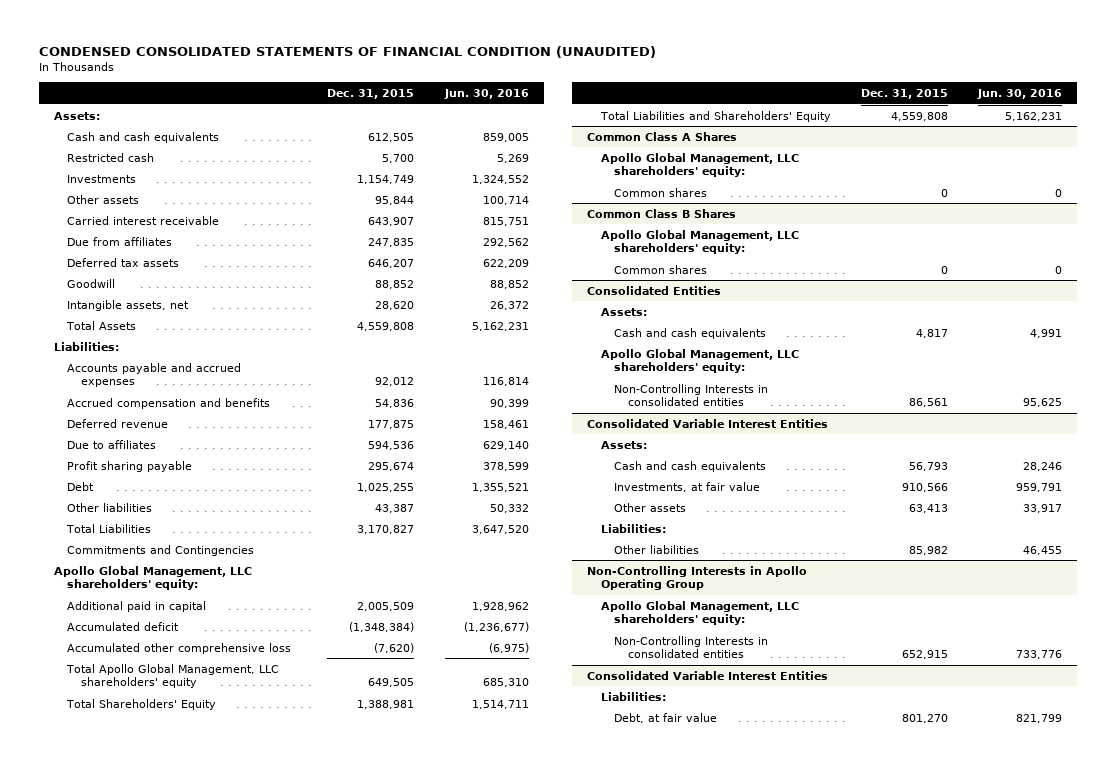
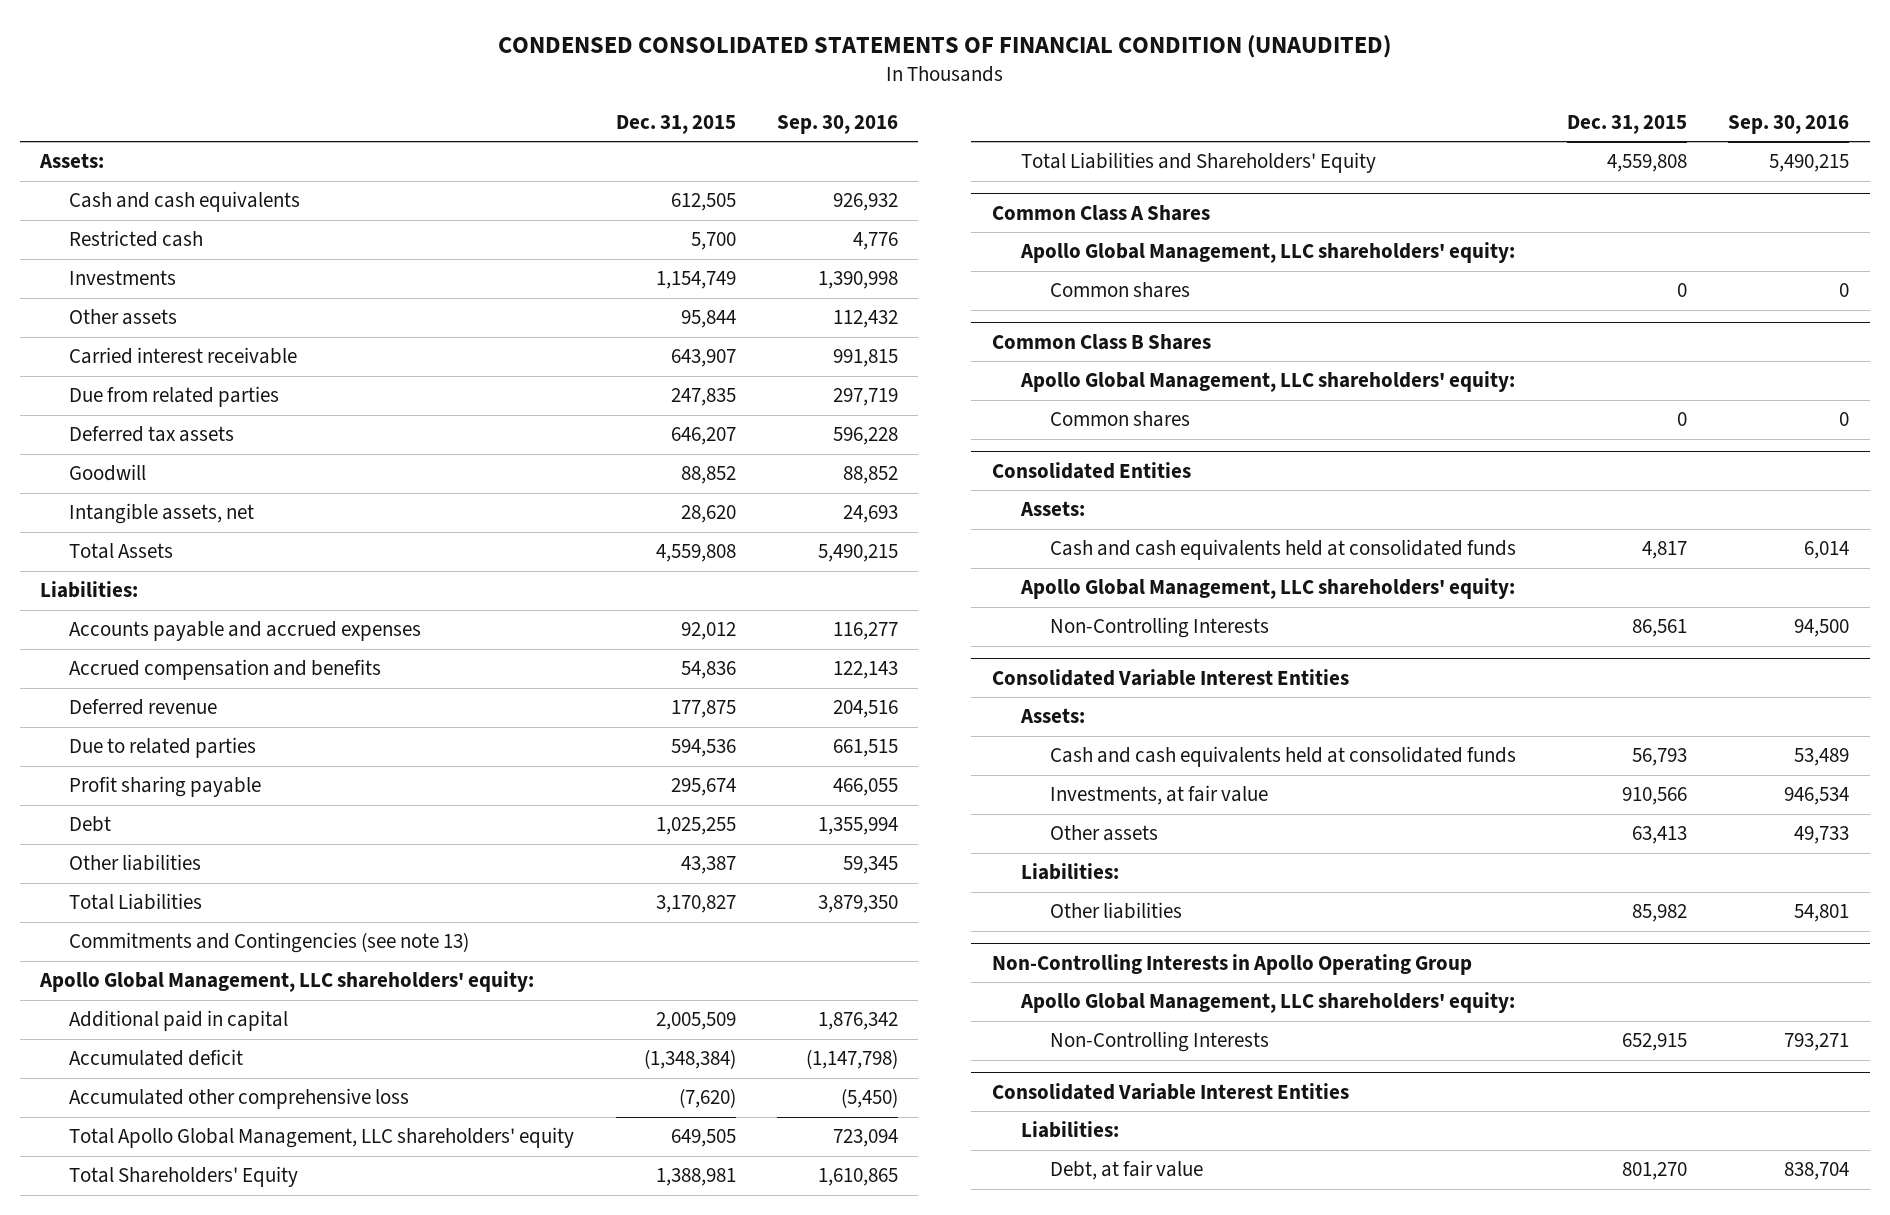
[443,89,529,100] Jun. 30, 2016 -> none
none -> [776,114,898,134] Sep. 30, 2016
[67,236,173,246] Due from affiliates -> [69,386,280,408] Due from related parties
[67,439,157,449] Due to affiliates -> [69,737,257,759] Due to related parties
[67,544,255,556] Commitments and Contingencies -> [69,932,470,954] Commitments and Contingencies (see note 13)
[614,327,767,339] Cash and cash equivalents -> [1049,539,1516,561] Cash and cash equivalents held at consolidated funds
[614,383,769,407] Non-Controlling Interests in consolidated entities -> [1049,617,1269,639] Non-Controlling Interests
[614,460,767,472] Cash and cash equivalents -> [1049,746,1516,768] Cash and cash equivalents held at consolidated funds
[614,635,769,659] Non-Controlling Interests in consolidated entities -> [1049,1031,1269,1053] Non-Controlling Interests

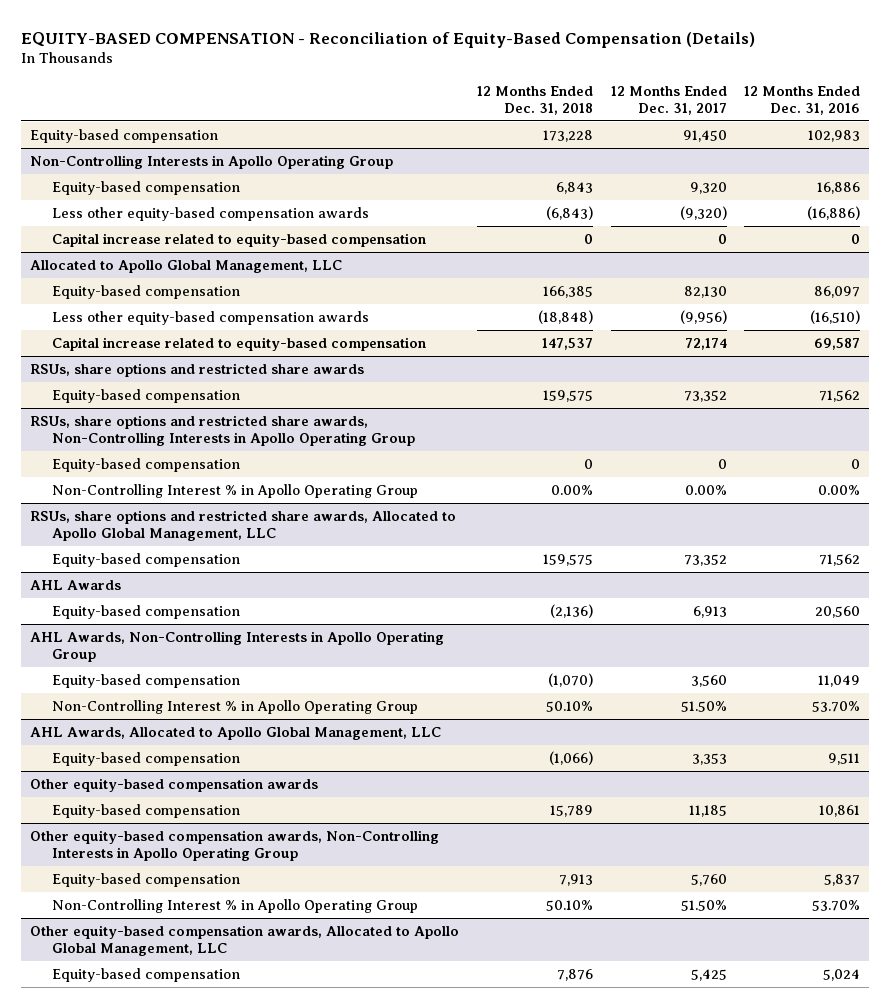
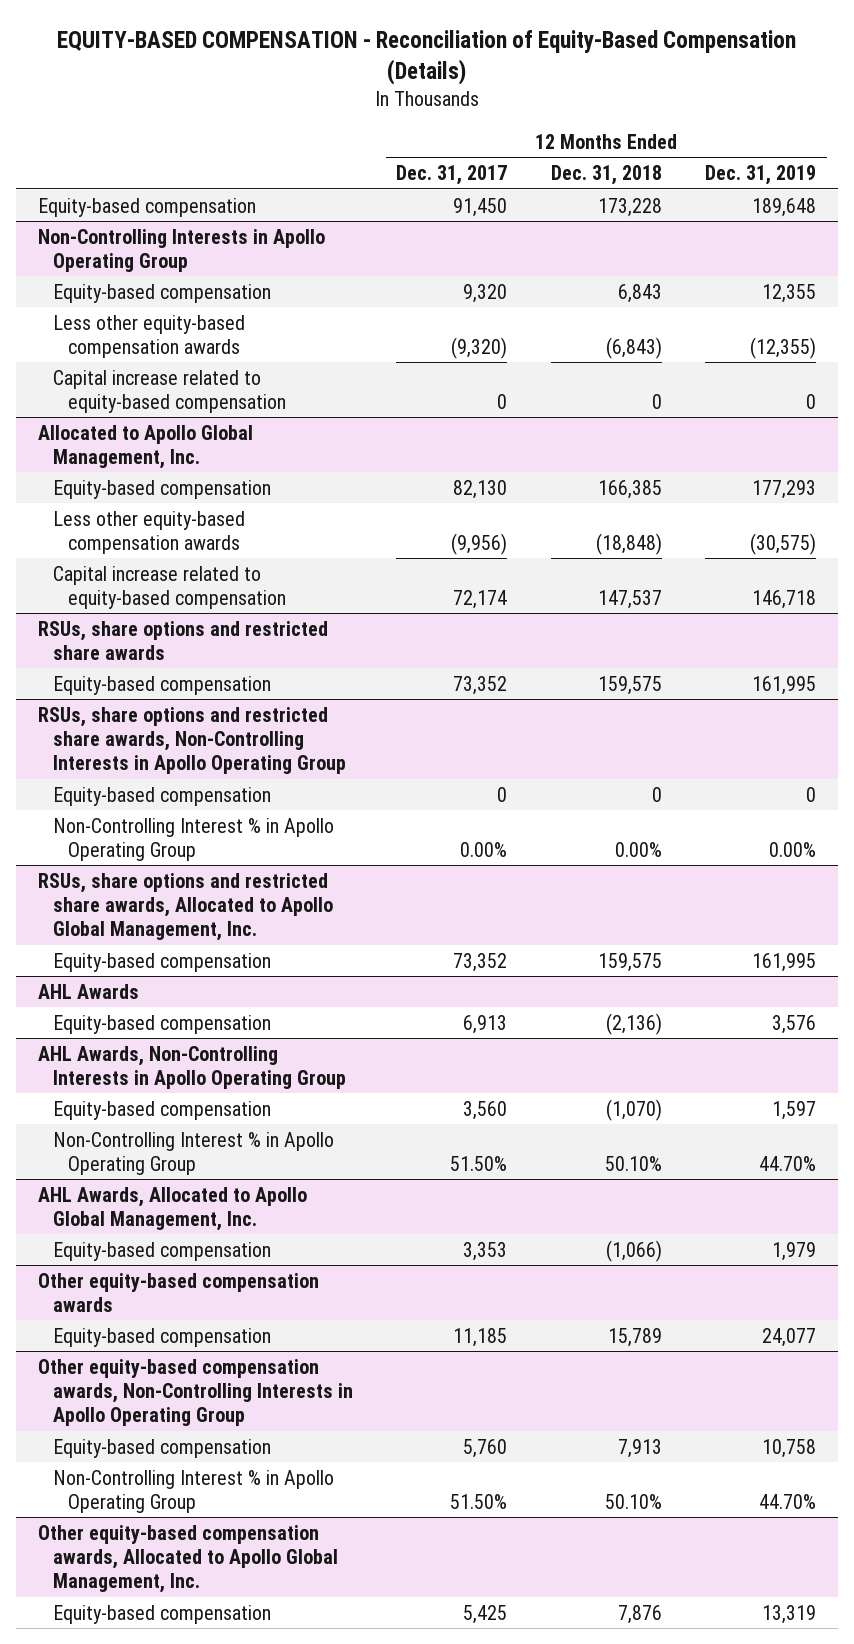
[744,85,861,115] 12 Months Ended Dec. 31, 2016 -> none
none -> [704,165,816,186] Dec. 31, 2019
[30,259,343,273] Allocated to Apollo Global Management, LLC -> [38,424,254,469] Allocated to Apollo Global Management, Inc.
[30,509,457,542] RSUs, share options and restricted share awards, Allocated to Apollo Global Management, LLC -> [38,872,334,942] RSUs, share options and restricted share awards, Allocated to Apollo Global Management, Inc.
[30,726,442,740] AHL Awards, Allocated to Apollo Global Management, LLC -> [38,1186,308,1231] AHL Awards, Allocated to Apollo Global Management, Inc.
[30,924,460,957] Other equity-based compensation awards, Allocated to Apollo Global Management, LLC -> [38,1524,339,1594] Other equity-based compensation awards, Allocated to Apollo Global Management, Inc.

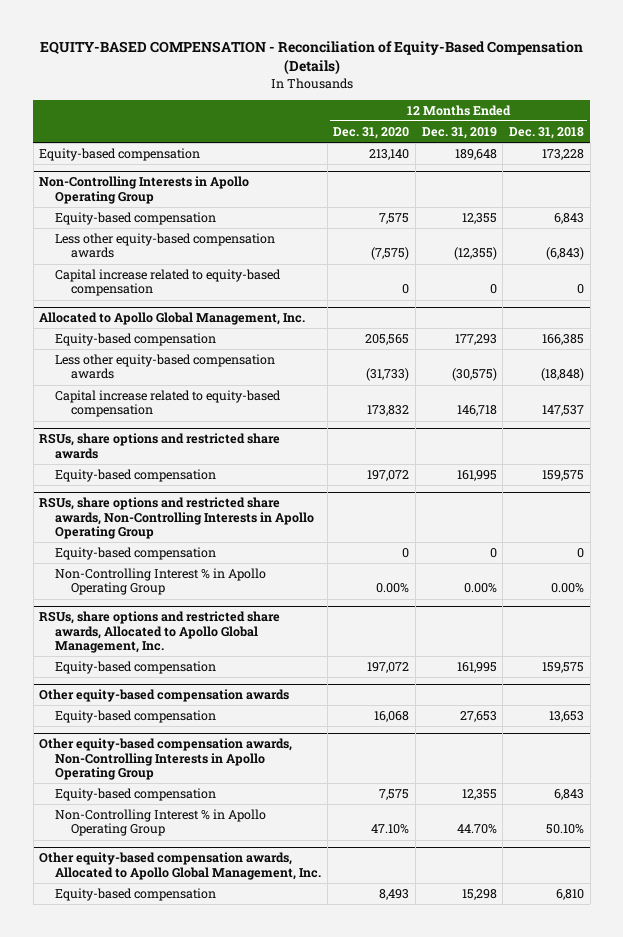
[396,165,508,186] Dec. 31, 2017 -> none
none -> [333,126,410,139] Dec. 31, 2020
[38,983,140,999] AHL Awards -> none
[53,1014,272,1034] Equity-based compensation -> none
[38,1045,347,1089] AHL Awards, Non-Controlling Interests in Apollo Operating Group -> none
[53,1100,272,1120] Equity-based compensation -> none
[53,1131,335,1175] Non-Controlling Interest % in Apollo Operating Group -> none
[38,1186,308,1231] AHL Awards, Allocated to Apollo Global Management, Inc. -> none
[53,1241,272,1261] Equity-based compensation -> none
[607,1327,662,1347] 15,789 -> [549,710,585,722] 13,653
[761,1327,816,1347] 24,077 -> [459,710,497,722] 27,653
[617,1438,662,1458] 7,913 -> [554,788,585,800] 6,843
[761,1438,816,1458] 10,758 -> [461,788,497,800] 12,355
[617,1604,662,1624] 7,876 -> [556,888,585,900] 6,810
[761,1604,816,1624] 13,319 -> [461,888,497,900] 15,298

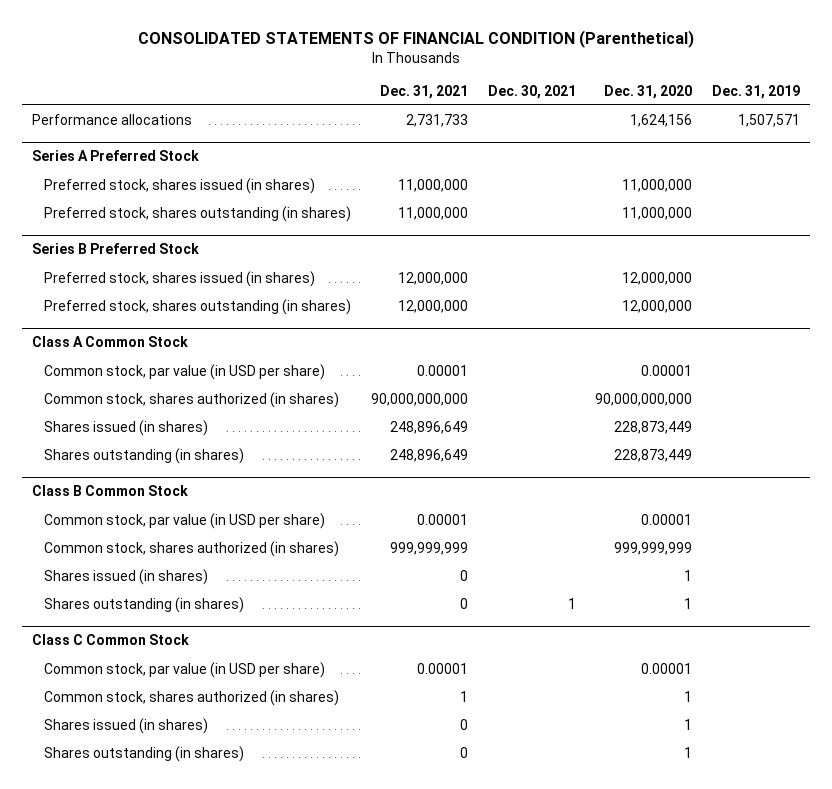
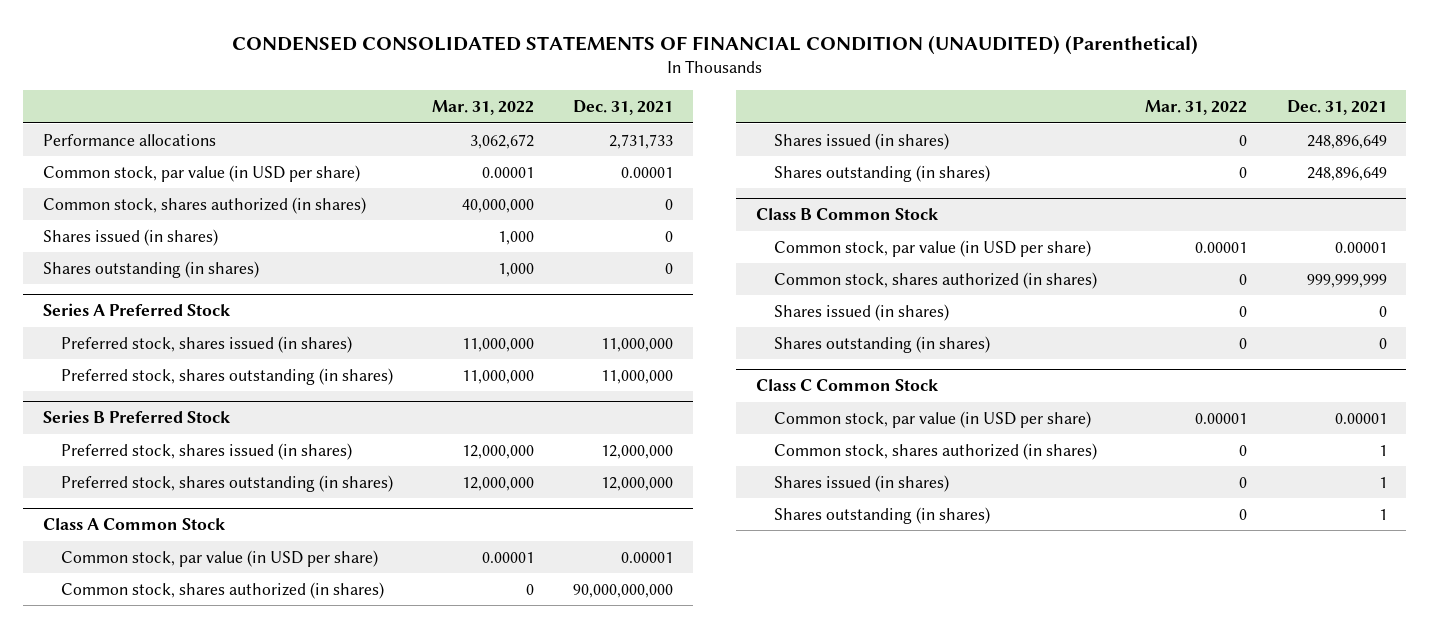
[138,30,695,49] CONSOLIDATED STATEMENTS OF FINANCIAL CONDITION (Parenthetical) -> [231,34,1198,55] CONDENSED CONSOLIDATED STATEMENTS OF FINANCIAL CONDITION (UNAUDITED) (Parenthetical)
[487,84,576,99] Dec. 30, 2021 -> none
[604,84,693,99] Dec. 31, 2020 -> none
[712,84,801,99] Dec. 31, 2019 -> none
none -> [432,100,535,116] Mar. 31, 2022
none -> [42,164,360,182] Common stock, par value (in USD per share)
none -> [42,196,366,214] Common stock, shares authorized (in shares)
none -> [42,228,218,246] Shares issued (in shares)
none -> [42,260,259,278] Shares outstanding (in shares)
[459,718,468,730] 0 -> [1378,476,1387,488] 1
[459,746,468,758] 0 -> [1378,508,1387,520] 1

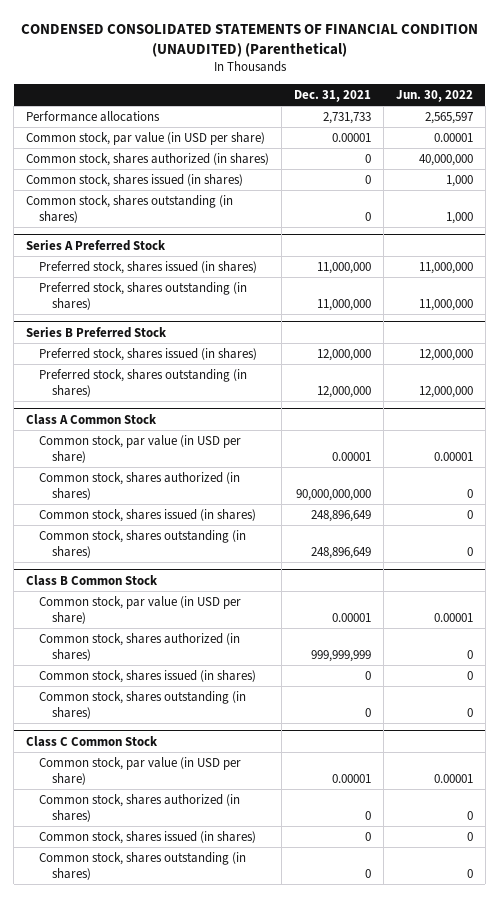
[432,100,535,116] Mar. 31, 2022 -> none
none -> [395,90,473,103] Jun. 30, 2022
[42,228,218,246] Shares issued (in shares) -> [26,173,244,187] Common stock, shares issued (in shares)
[42,260,259,278] Shares outstanding (in shares) -> [26,194,234,223] Common stock, shares outstanding (in shares)
[774,132,950,150] Shares issued (in shares) -> [38,508,256,522] Common stock, shares issued (in shares)
[774,164,991,182] Shares outstanding (in shares) -> [38,529,246,558] Common stock, shares outstanding (in shares)
[774,303,950,321] Shares issued (in shares) -> [38,669,256,683] Common stock, shares issued (in shares)
[774,335,991,353] Shares outstanding (in shares) -> [38,690,246,719] Common stock, shares outstanding (in shares)
[1378,444,1387,456] 1 -> [365,810,372,820] 0
[774,474,950,492] Shares issued (in shares) -> [38,830,256,844] Common stock, shares issued (in shares)
[1378,476,1387,488] 1 -> [365,831,372,841] 0
[774,506,991,524] Shares outstanding (in shares) -> [38,851,246,880] Common stock, shares outstanding (in shares)
[1378,508,1387,520] 1 -> [365,868,372,878] 0

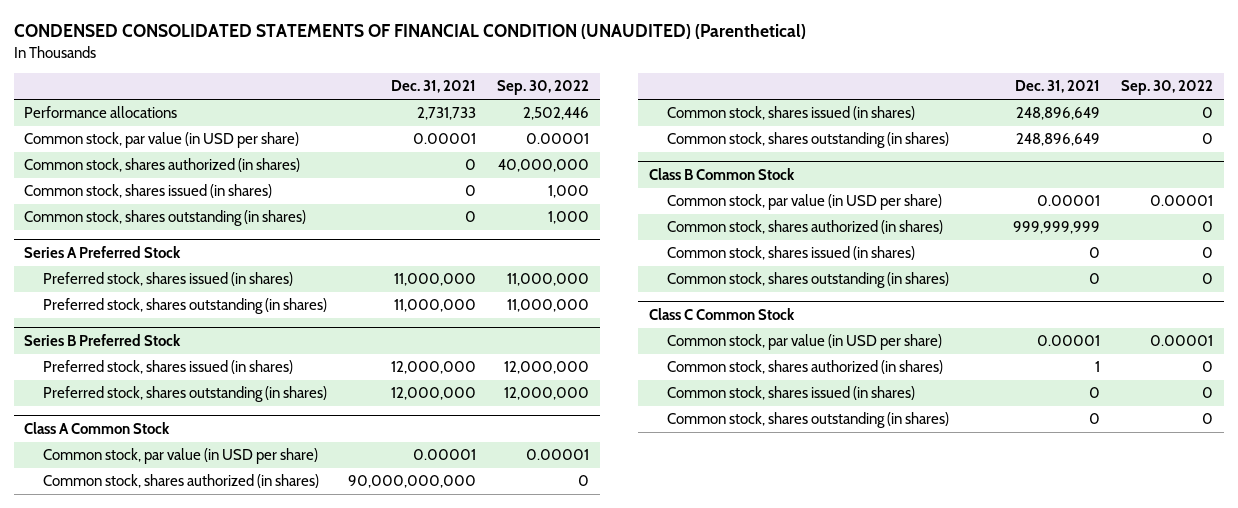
[395,90,473,103] Jun. 30, 2022 -> none
none -> [497,80,590,96] Sep. 30, 2022
[365,810,372,820] 0 -> [1095,361,1101,373] 1

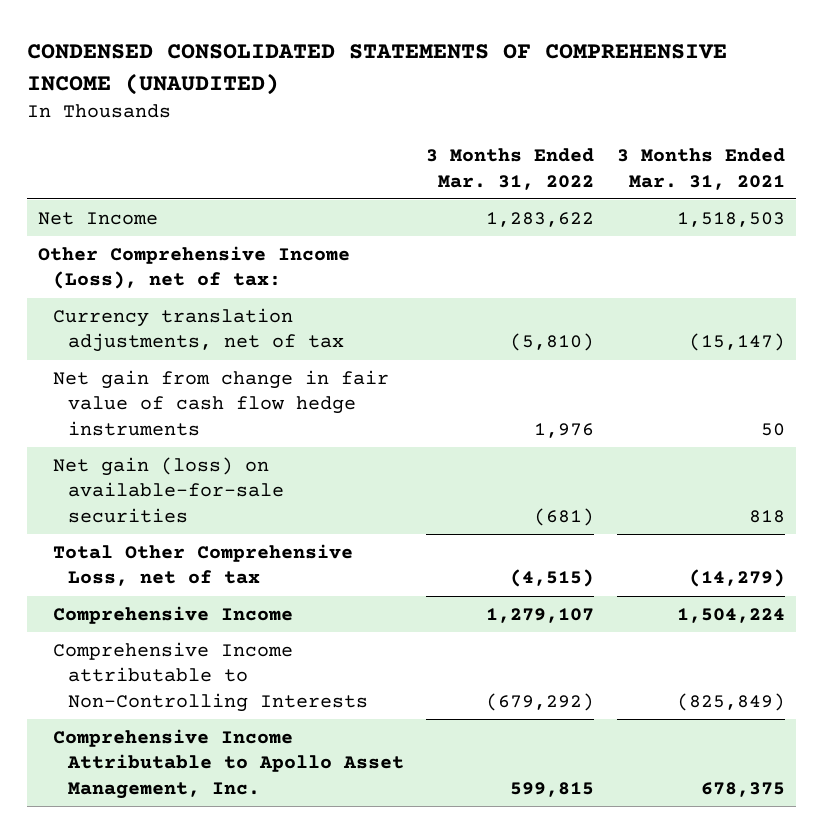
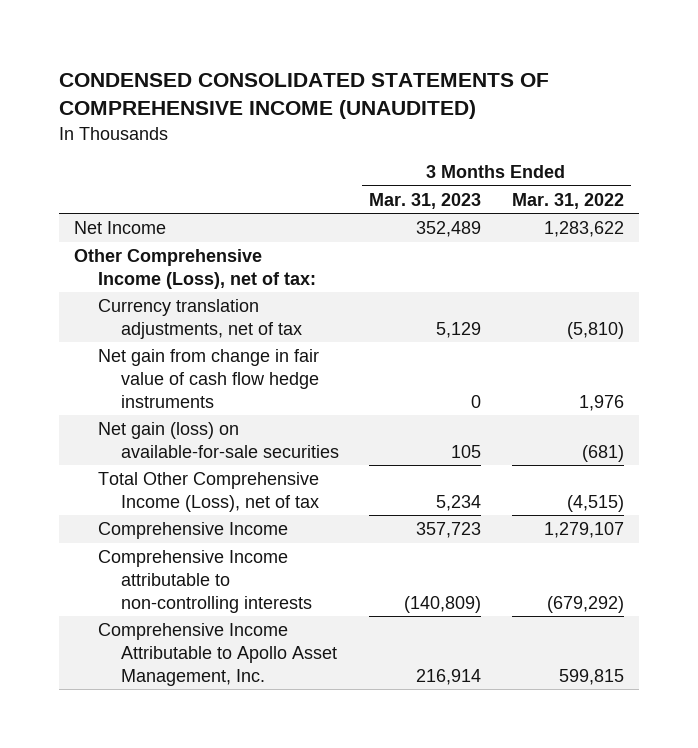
[616,148,785,190] 3 Months Ended Mar. 31, 2021 -> none
none -> [369,192,482,209] Mar. 31, 2023
[52,543,353,587] Total Other Comprehensive Loss, net of tax -> [97,472,320,512] Total Other Comprehensive Income (Loss), net of tax
[52,641,369,713] Comprehensive Income attributable to Non-Controlling Interests -> [97,550,313,613] Comprehensive Income attributable to non-controlling interests

